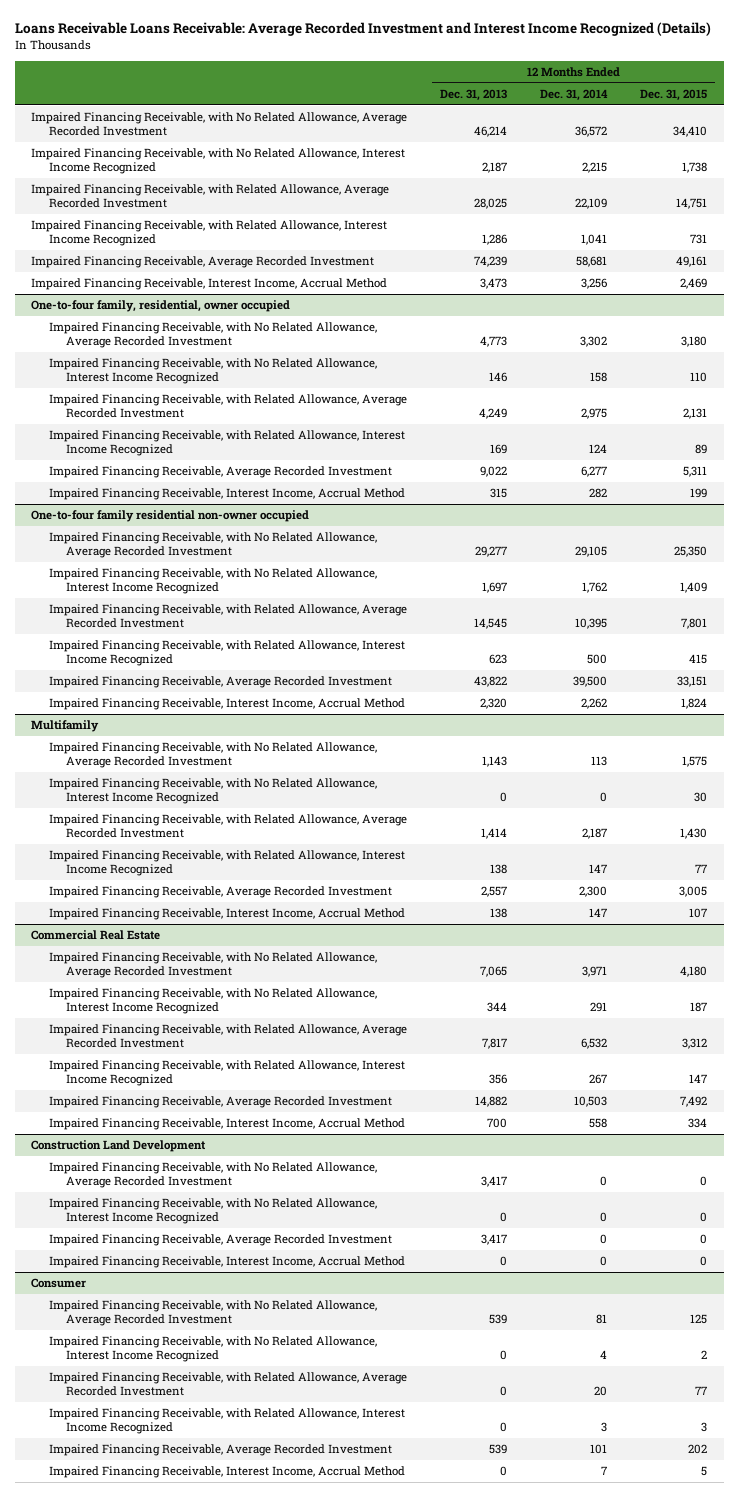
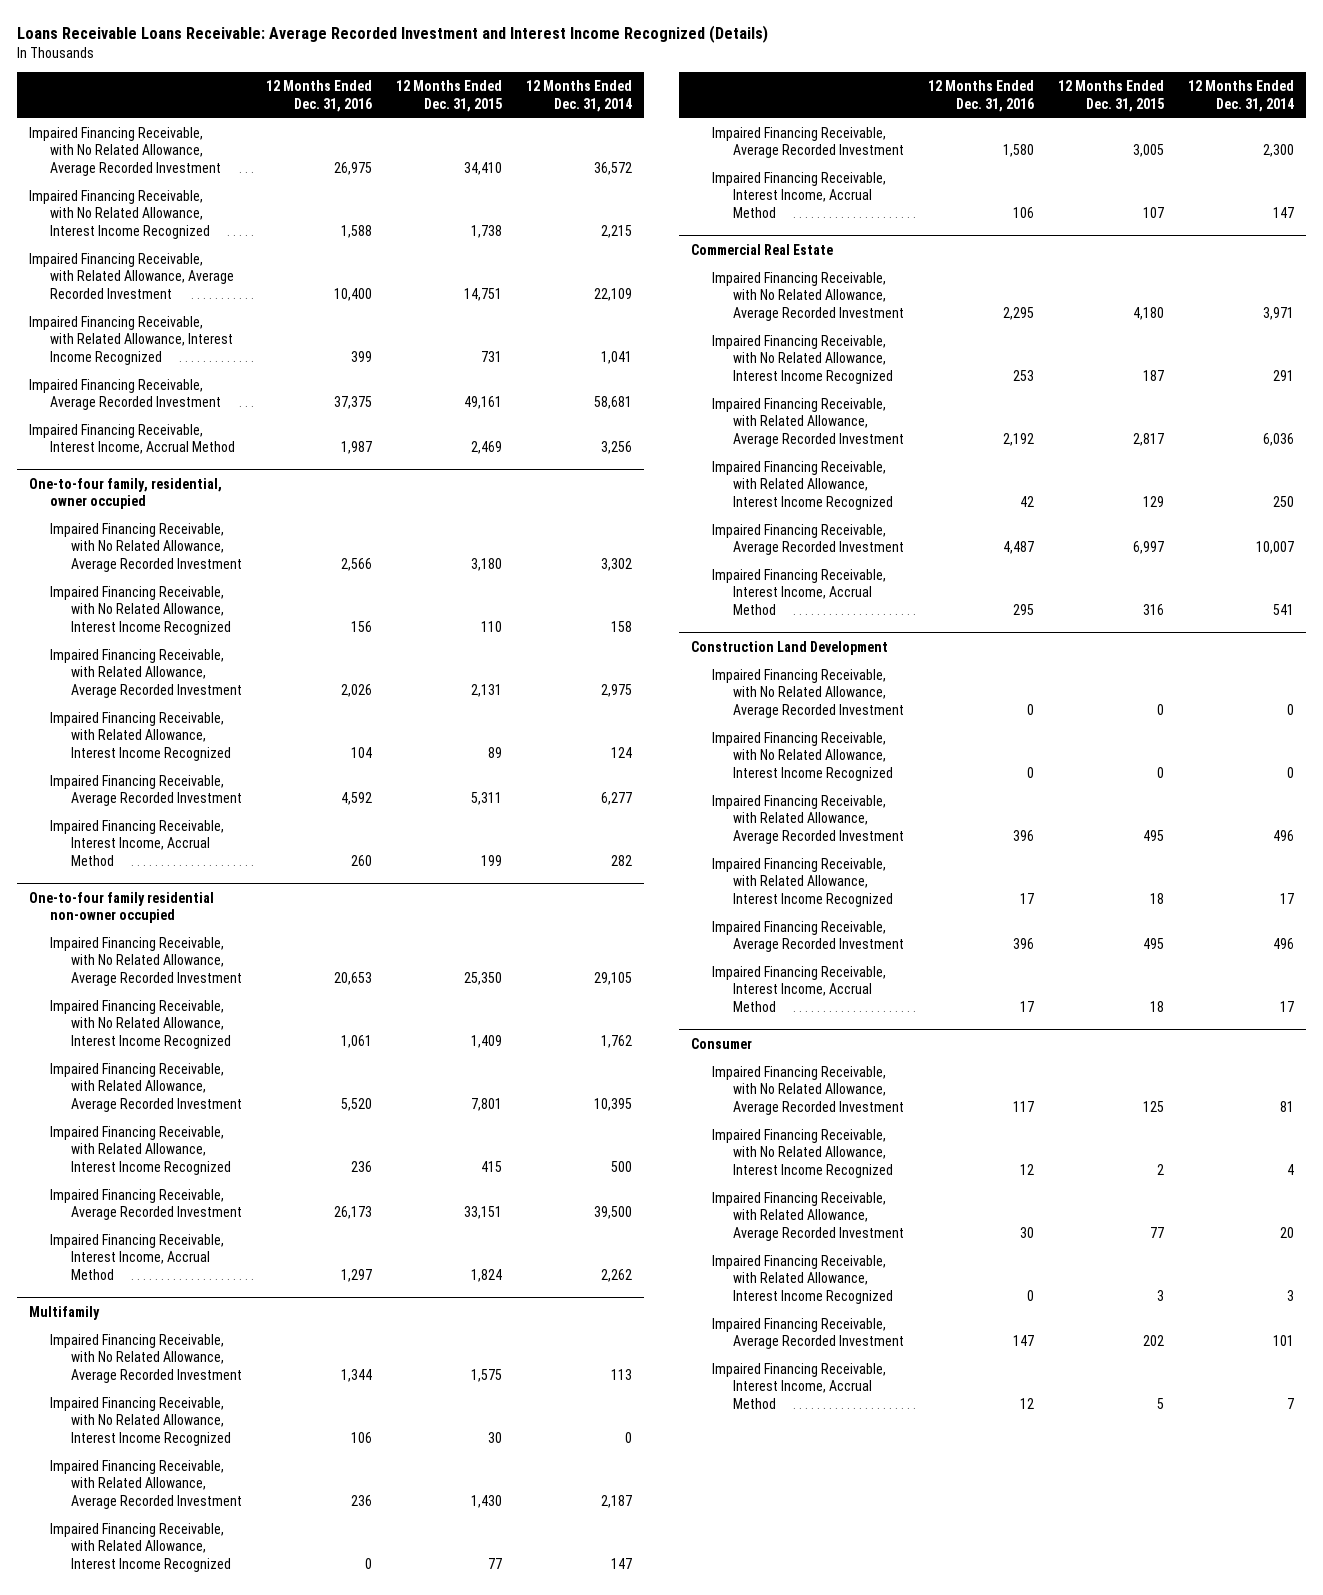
[440,88,508,101] Dec. 31, 2013 -> none
none -> [266,80,373,112] 12 Months Ended Dec. 31, 2016
[581,1038,608,1050] 6,532 -> [1262,432,1294,446] 6,036
[682,1038,708,1050] 3,312 -> [1133,432,1165,446] 2,817
[589,1074,608,1085] 267 -> [1272,495,1294,507] 250
[689,1074,708,1084] 147 -> [1143,495,1165,507] 129
[574,1096,608,1108] 10,503 -> [1255,541,1294,555] 10,007
[680,1096,708,1108] 7,492 -> [1133,541,1165,555] 6,997
[589,1118,608,1129] 558 -> [1272,603,1294,615] 541
[688,1118,708,1129] 334 -> [1143,603,1165,615] 316
none -> [712,794,905,844] Impaired Financing Receivable, with Related Allowance, Average Recorded Investment
none -> [712,857,894,907] Impaired Financing Receivable, with Related Allowance, Interest Income Recognized
[600,1234,608,1245] 0 -> [1272,938,1294,950] 496
[700,1234,708,1245] 0 -> [1143,938,1165,950] 495
[600,1256,608,1267] 0 -> [1279,1000,1294,1012] 17
[700,1256,708,1267] 0 -> [1150,1000,1165,1012] 18

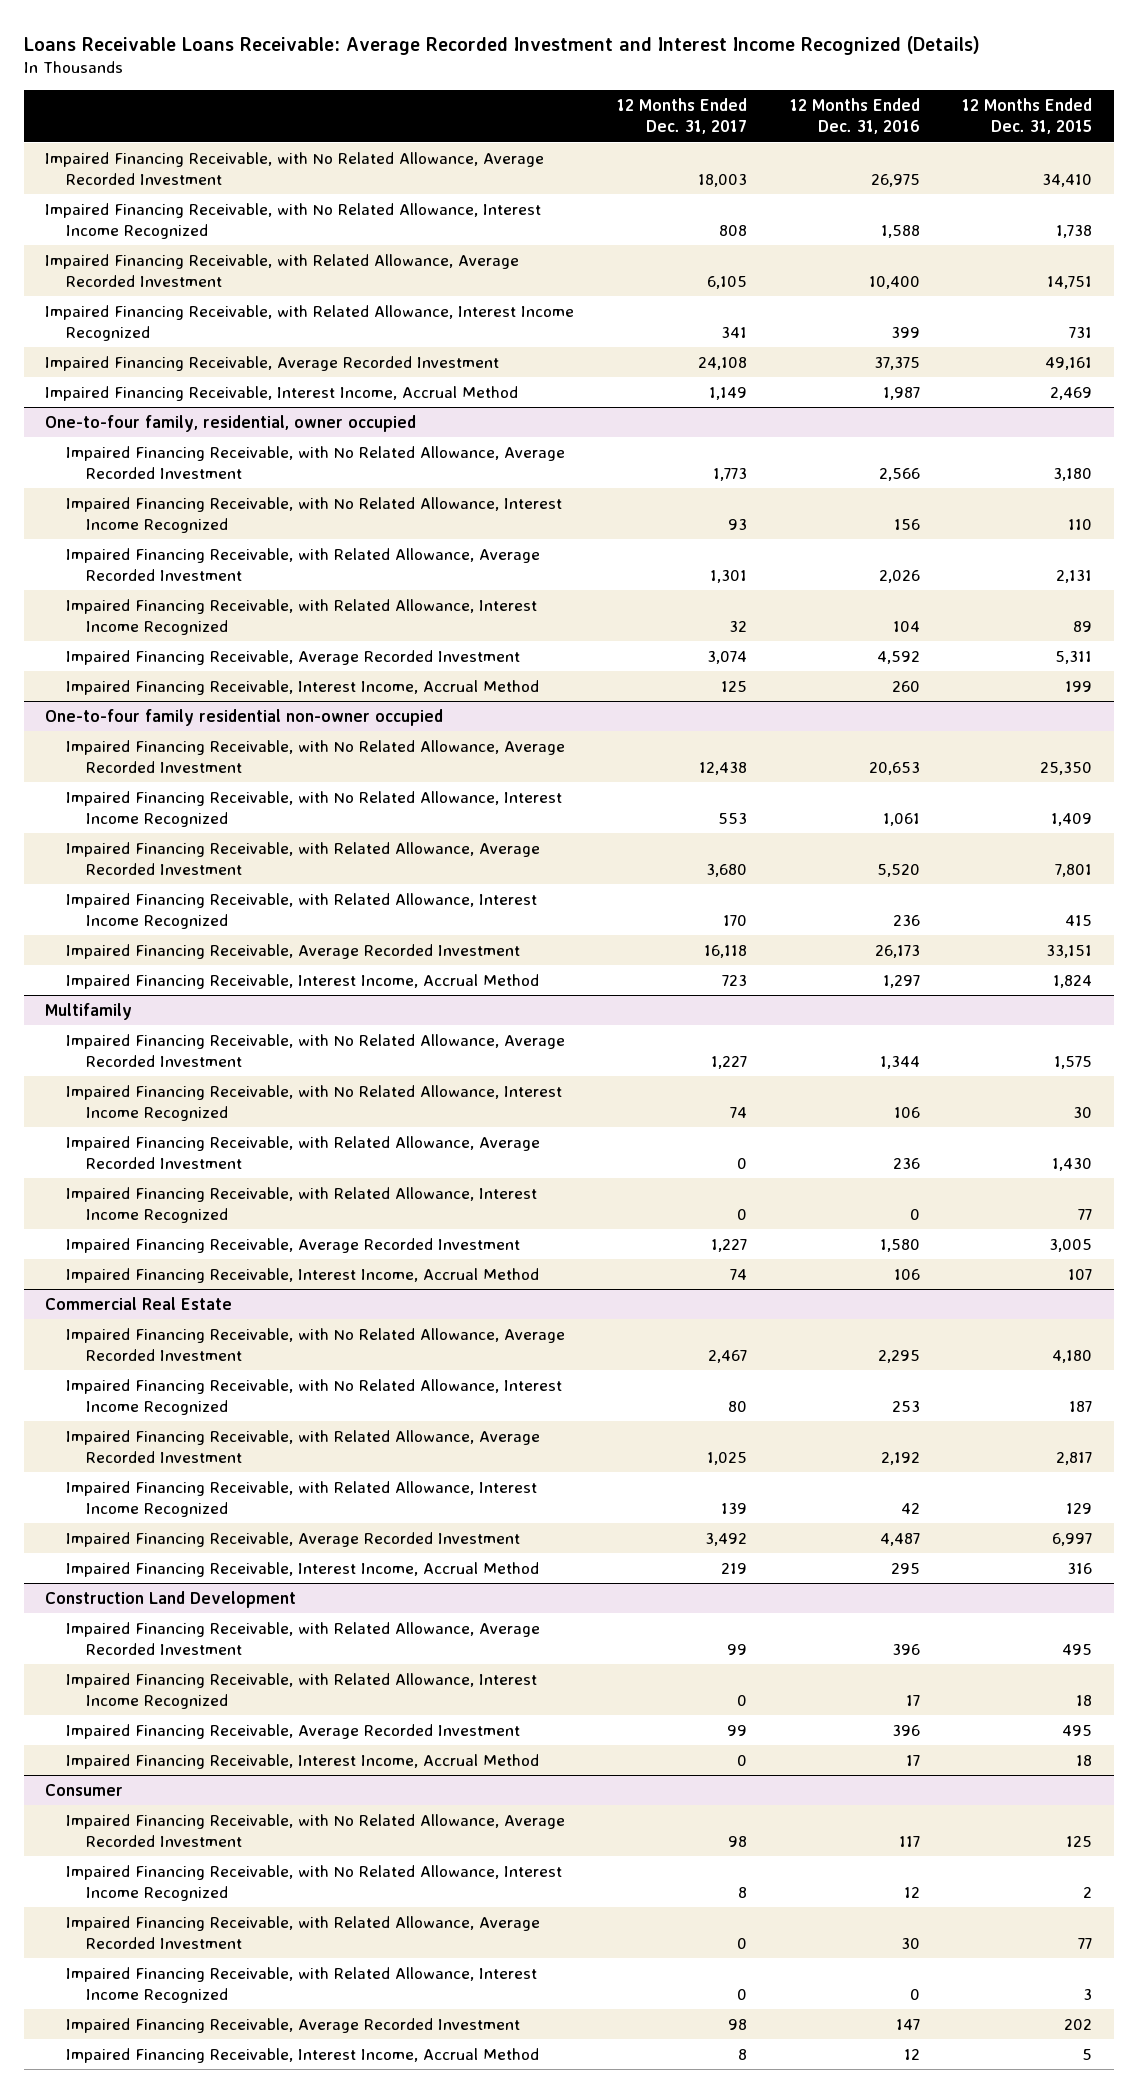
[526,80,633,112] 12 Months Ended Dec. 31, 2014 -> none
none -> [617,98,748,135] 12 Months Ended Dec. 31, 2017
[712,668,905,718] Impaired Financing Receivable, with No Related Allowance, Average Recorded Investment -> none
[712,731,894,781] Impaired Financing Receivable, with No Related Allowance, Interest Income Recognized -> none

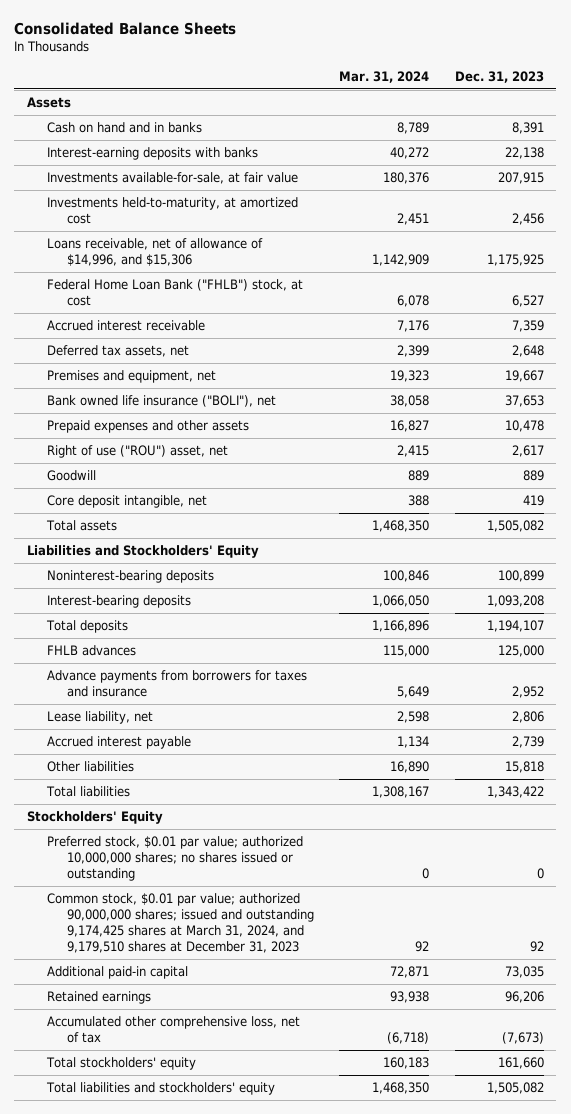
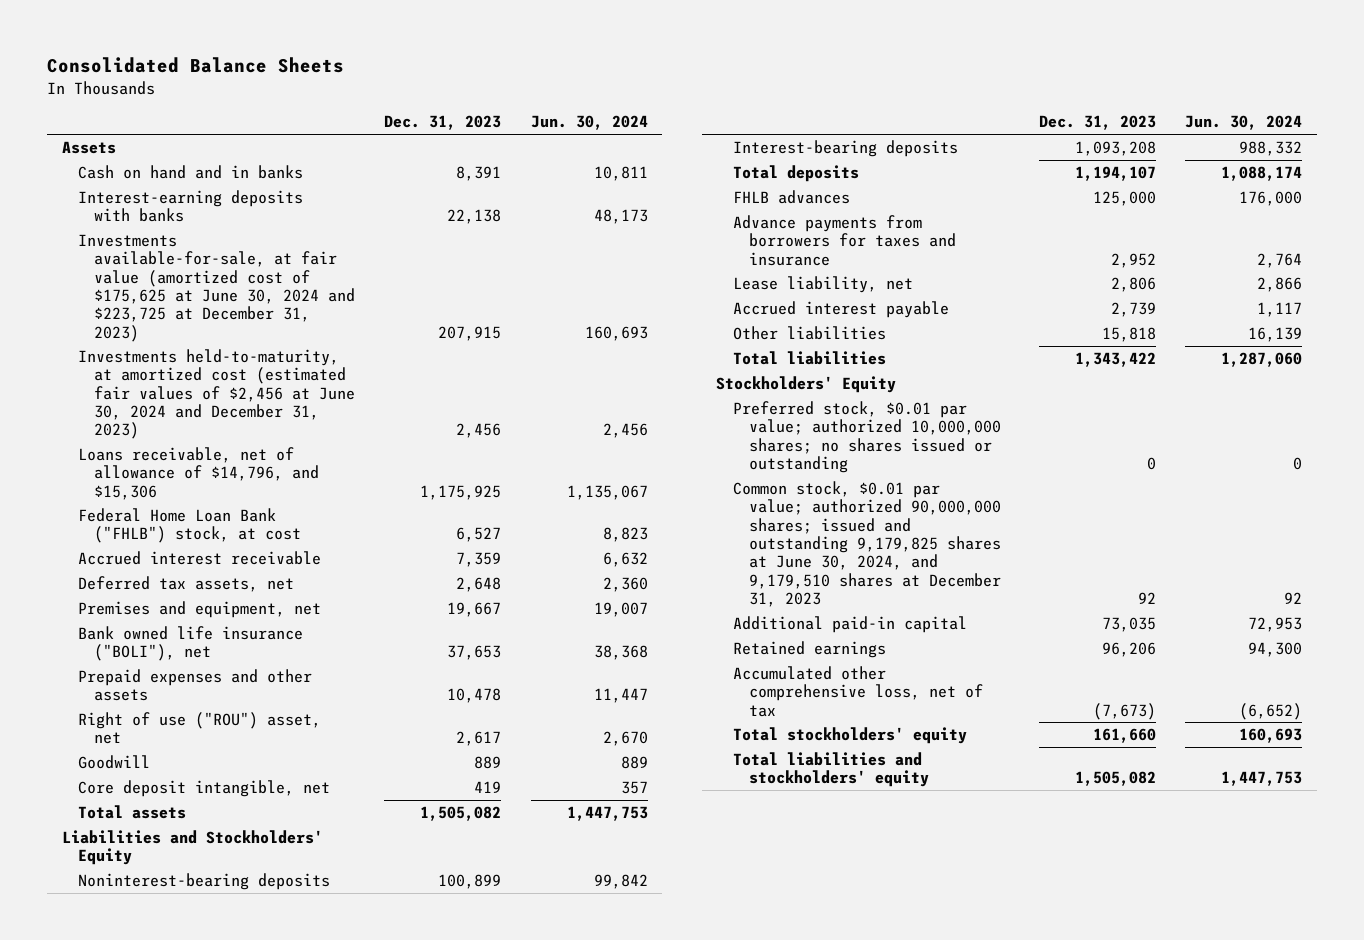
[339,70,430,83] Mar. 31, 2024 -> none
none -> [530,115,648,131] Jun. 30, 2024
[46,172,298,185] Investments available-for-sale, at fair value -> [78,233,356,342] Investments available-for-sale, at fair value (amortized cost of $175,625 at June 30, 2024 and $223,725 at December 31, 2023)
[46,197,298,225] Investments held-to-maturity, at amortized cost -> [78,348,356,440] Investments held-to-maturity, at amortized cost (estimated fair values of $2,456 at June 30, 2024 and December 31, 2023)
[46,238,263,267] Loans receivable, net of allowance of $14,996, and $15,306 -> [78,446,320,500] Loans receivable, net of allowance of $14,796, and $15,306
[46,893,314,954] Common stock, $0.01 par value; authorized 90,000,000 shares; issued and outstanding 9,174,425 shares at March 31, 2024, and 9,179,510 shares at December 31, 2023 -> [732,480,1002,608] Common stock, $0.01 par value; authorized 90,000,000 shares; issued and outstanding 9,179,825 shares at June 30, 2024, and 9,179,510 shares at December 31, 2023

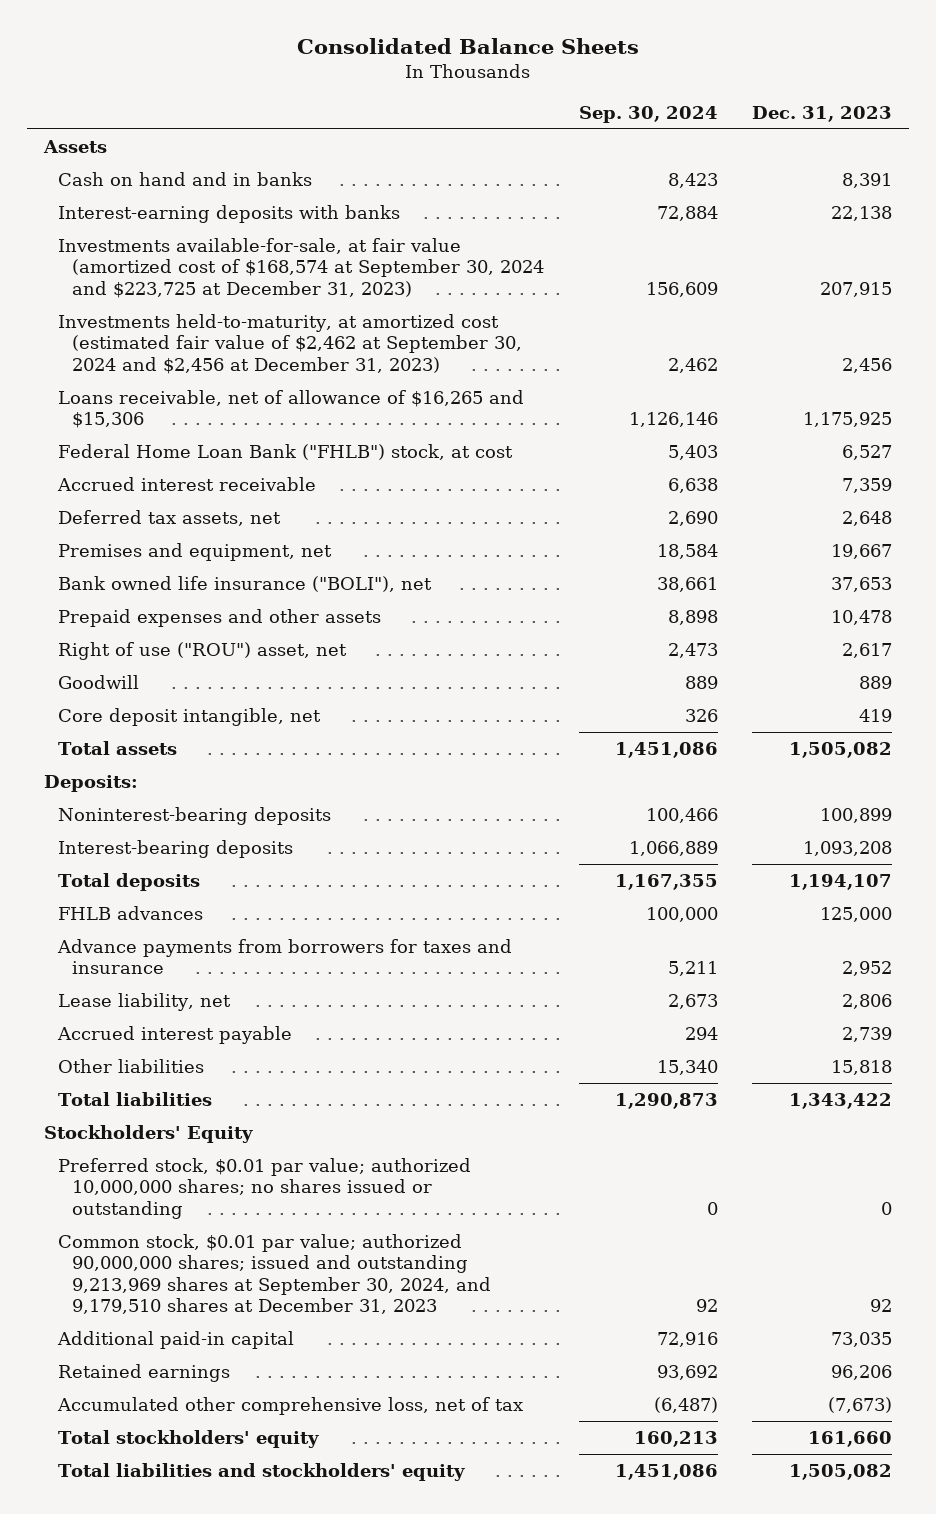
[530,115,648,131] Jun. 30, 2024 -> none
none -> [578,105,718,123] Sep. 30, 2024
[78,233,356,342] Investments available-for-sale, at fair value (amortized cost of $175,625 at June 30, 2024 and $223,725 at December 31, 2023) -> [58,237,545,298] Investments available-for-sale, at fair value (amortized cost of $168,574 at September 30, 2024 and $223,725 at December 31, 2023)
[78,348,356,440] Investments held-to-maturity, at amortized cost (estimated fair values of $2,456 at June 30, 2024 and December 31, 2023) -> [58,313,523,374] Investments held-to-maturity, at amortized cost (estimated fair value of $2,462 at September 30, 2024 and $2,456 at December 31, 2023)
[78,446,320,500] Loans receivable, net of allowance of $14,796, and $15,306 -> [58,389,525,429] Loans receivable, net of allowance of $16,265 and $15,306
[61,829,323,866] Liabilities and Stockholders' Equity -> none
none -> [43,774,138,792] Deposits:
[732,480,1002,608] Common stock, $0.01 par value; authorized 90,000,000 shares; issued and outstanding 9,179,825 shares at June 30, 2024, and 9,179,510 shares at December 31, 2023 -> [58,1233,492,1315] Common stock, $0.01 par value; authorized 90,000,000 shares; issued and outstanding 9,213,969 shares at September 30, 2024, and 9,179,510 shares at December 31, 2023

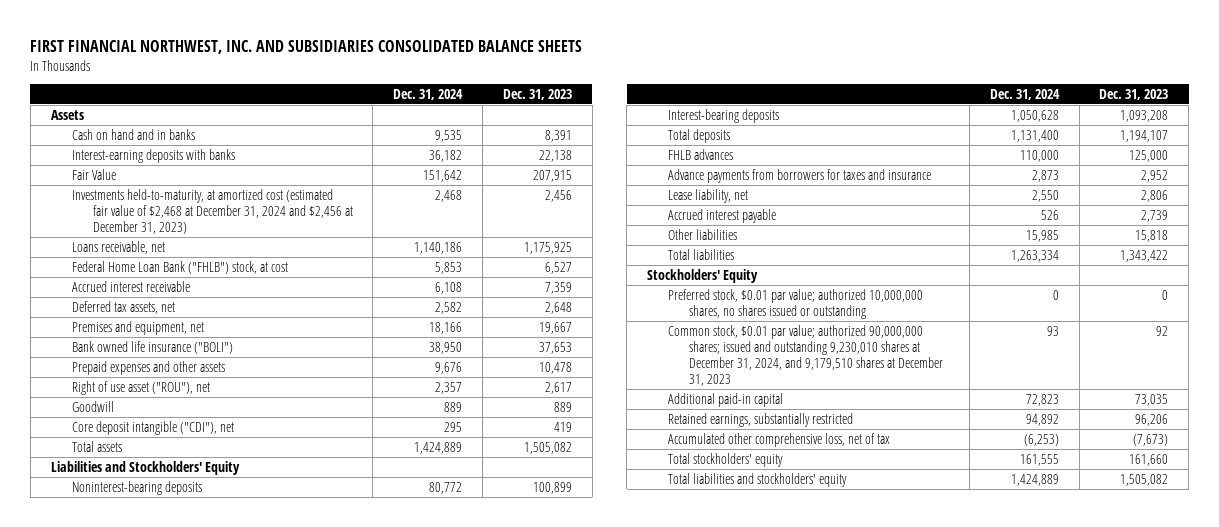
[296,38,639,55] Consolidated Balance Sheets -> [30,39,583,54] FIRST FINANCIAL NORTHWEST, INC. AND SUBSIDIARIES CONSOLIDATED BALANCE SHEETS
[578,105,718,123] Sep. 30, 2024 -> none
none -> [393,89,464,101] Dec. 31, 2024
[58,237,545,298] Investments available-for-sale, at fair value (amortized cost of $168,574 at September 30, 2024 and $223,725 at December 31, 2023) -> [71,168,116,180] Fair Value
[58,313,523,374] Investments held-to-maturity, at amortized cost (estimated fair value of $2,462 at September 30, 2024 and $2,456 at December 31, 2023) -> [71,188,353,234] Investments held-to-maturity, at amortized cost (estimated fair value of $2,468 at December 31, 2024 and $2,456 at December 31, 2023)
[58,389,525,429] Loans receivable, net of allowance of $16,265 and $15,306 -> [71,240,165,254] Loans receivable, net
[58,575,433,592] Bank owned life insurance ("BOLI"), net -> [71,340,233,354] Bank owned life insurance ("BOLI")
[58,641,348,660] Right of use ("ROU") asset, net -> [71,380,210,395] Right of use asset ("ROU"), net
[58,707,322,726] Core deposit intangible, net -> [71,420,234,435] Core deposit intangible ("CDI"), net
[43,774,138,792] Deposits: -> none
none -> [50,460,240,475] Liabilities and Stockholders' Equity
[58,1157,472,1219] Preferred stock, $0.01 par value; authorized 10,000,000 shares; no shares issued or outstanding -> [668,288,924,319] Preferred stock, $0.01 par value; authorized 10,000,000 shares, no shares issued or outstanding
[58,1233,492,1315] Common stock, $0.01 par value; authorized 90,000,000 shares; issued and outstanding 9,213,969 shares at September 30, 2024, and 9,179,510 shares at December 31, 2023 -> [668,324,943,387] Common stock, $0.01 par value; authorized 90,000,000 shares; issued and outstanding 9,230,010 shares at December 31, 2024, and 9,179,510 shares at December 31, 2023
[58,1363,231,1382] Retained earnings -> [668,412,854,427] Retained earnings, substantially restricted

